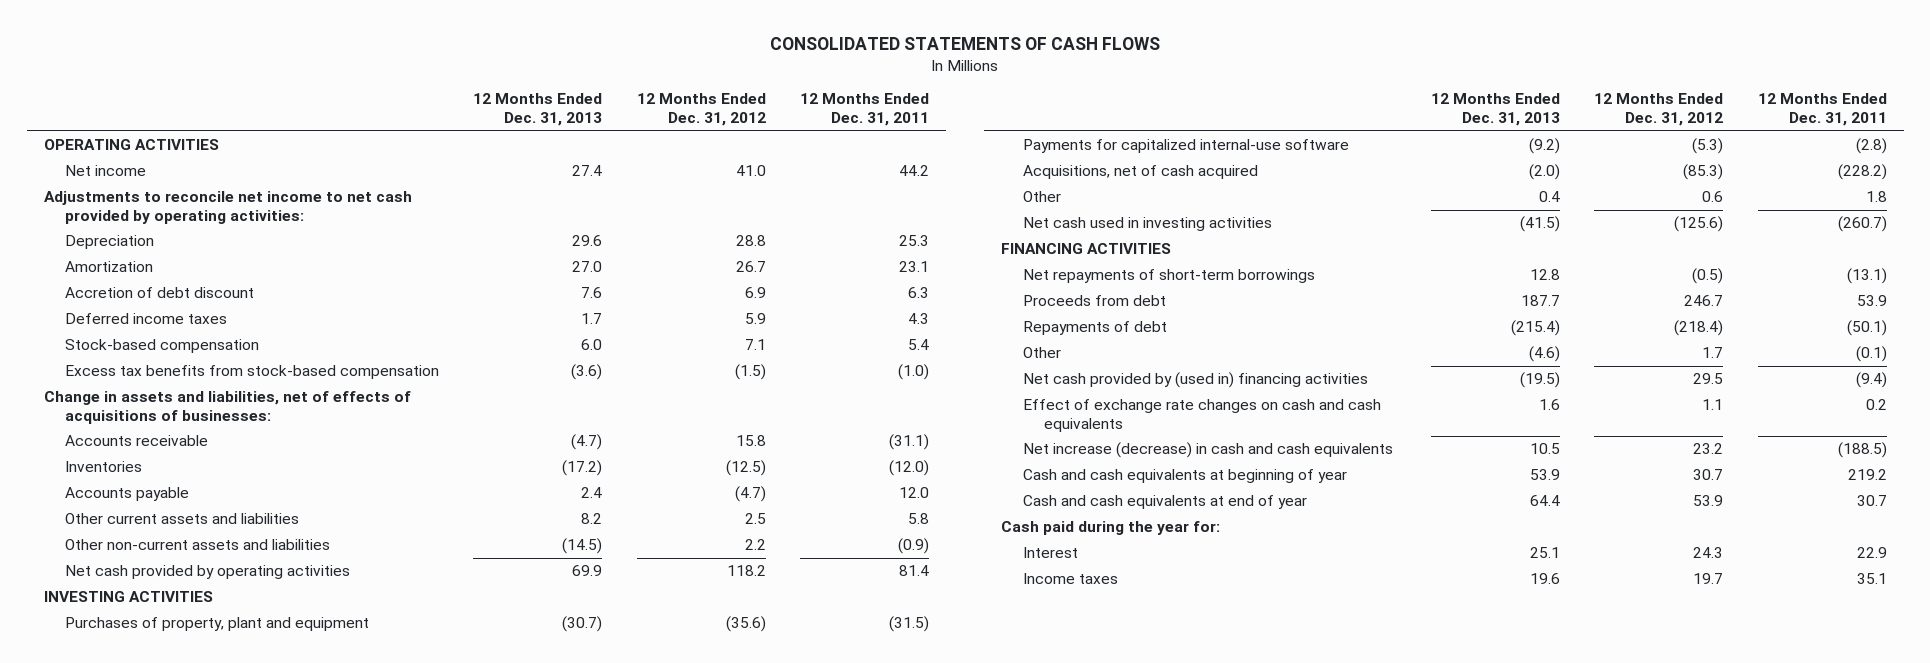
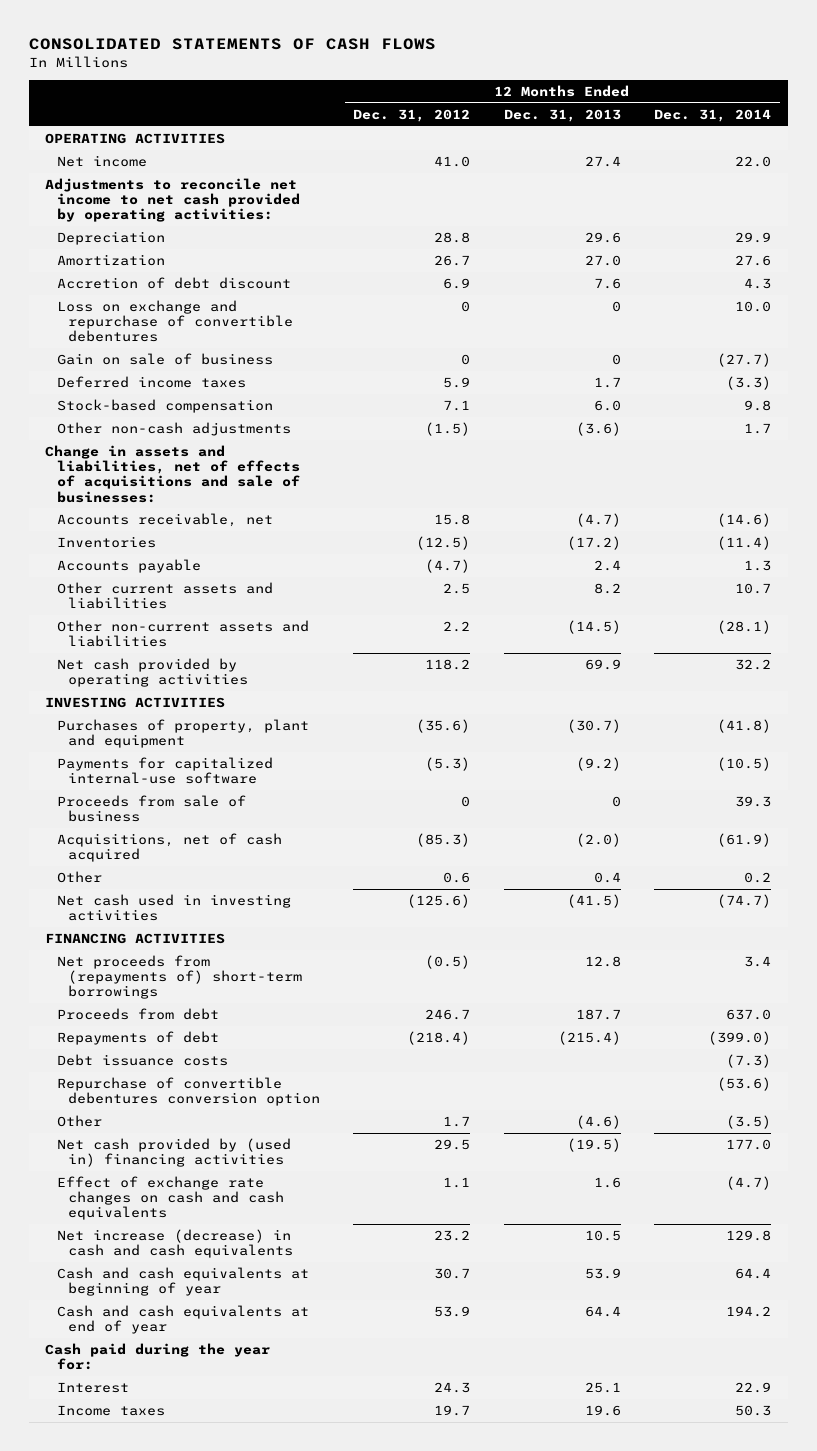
[799,93,929,127] 12 Months Ended Dec. 31, 2011 -> none
none -> [654,108,772,122] Dec. 31, 2014
none -> [56,300,294,343] Loss on exchange and repurchase of convertible debentures
none -> [56,353,273,366] Gain on sale of business
[65,365,440,380] Excess tax benefits from stock-based compensation -> [56,422,291,437] Other non-cash adjustments
[43,391,411,424] Change in assets and liabilities, net of effects of acquisitions of businesses: -> [45,445,300,503] Change in assets and liabilities, net of effects of acquisitions and sale of businesses:
[65,435,209,447] Accounts receivable -> [56,513,273,528] Accounts receivable, net
none -> [56,795,246,823] Proceeds from sale of business
[1022,269,1315,284] Net repayments of short-term borrowings -> [56,955,303,1000] Net proceeds from (repayments of) short-term borrowings
none -> [56,1054,228,1067] Debt issuance costs
none -> [56,1077,321,1107] Repurchase of convertible debentures conversion option

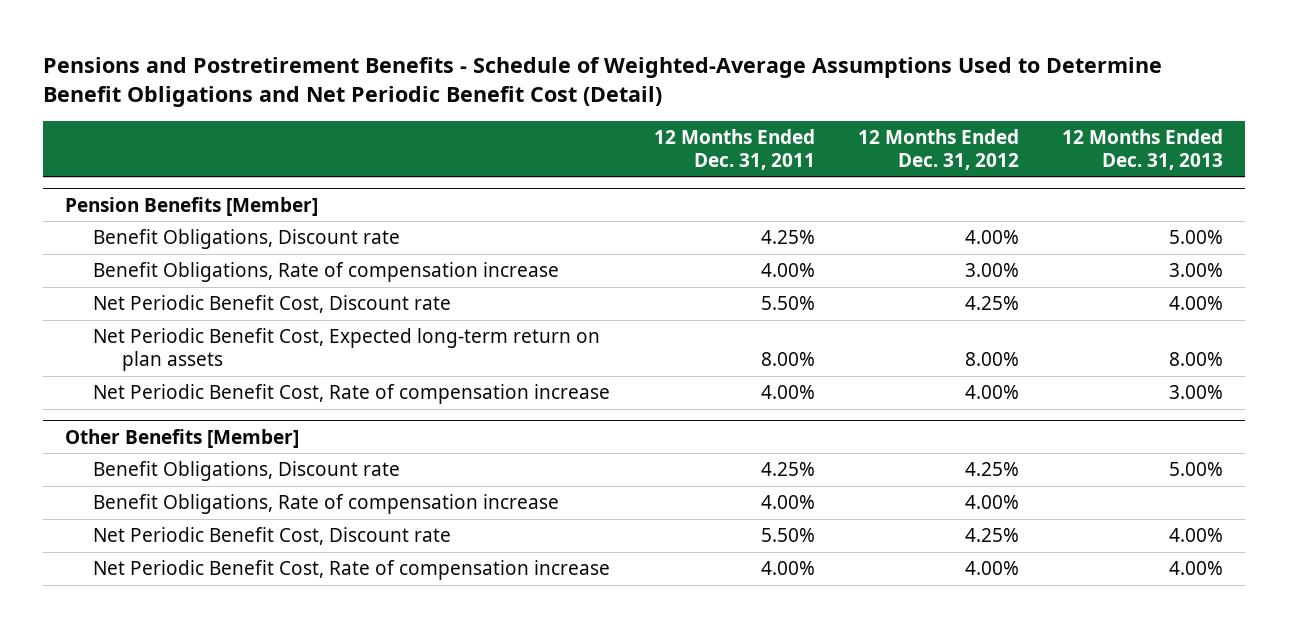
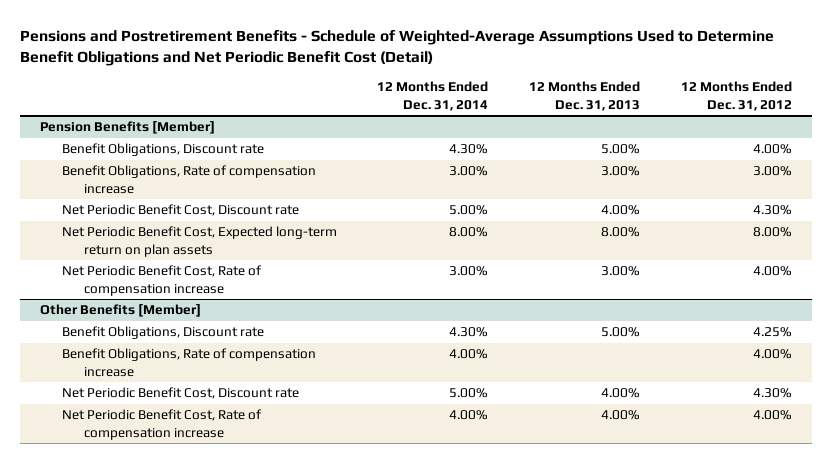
[653,128,815,170] 12 Months Ended Dec. 31, 2011 -> none
none -> [377,81,489,111] 12 Months Ended Dec. 31, 2014
[965,296,1020,311] 4.25% -> [752,205,792,216] 4.30%
[965,528,1020,543] 4.25% -> [752,388,792,399] 4.30%

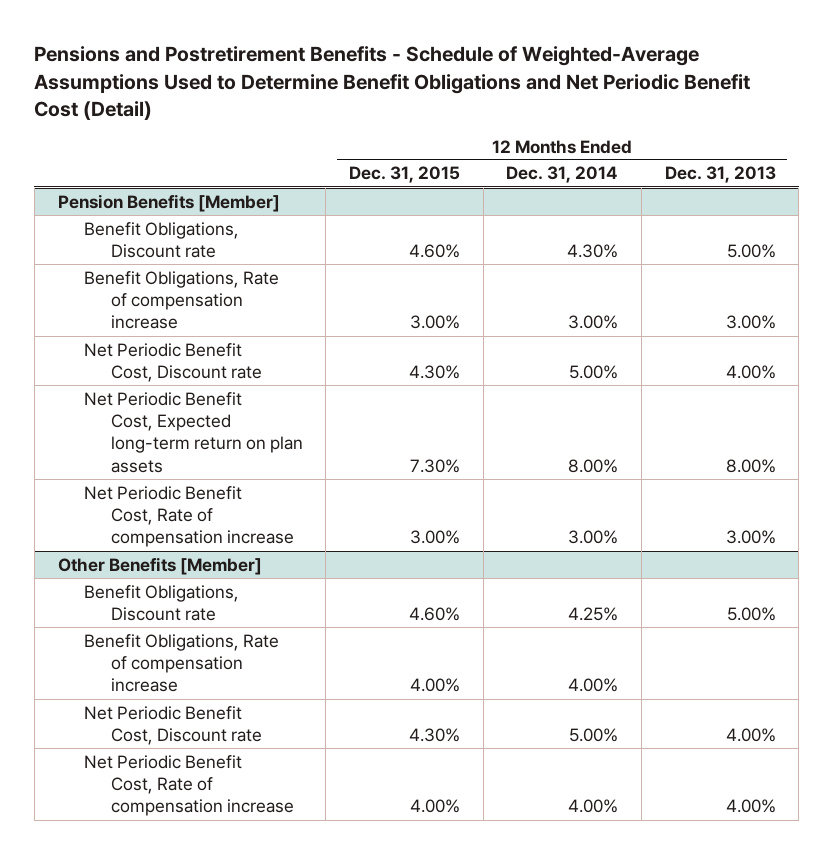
[680,81,792,111] 12 Months Ended Dec. 31, 2012 -> none
none -> [349,166,461,184] Dec. 31, 2015
[449,327,489,338] 4.30% -> [568,606,619,621] 4.25%

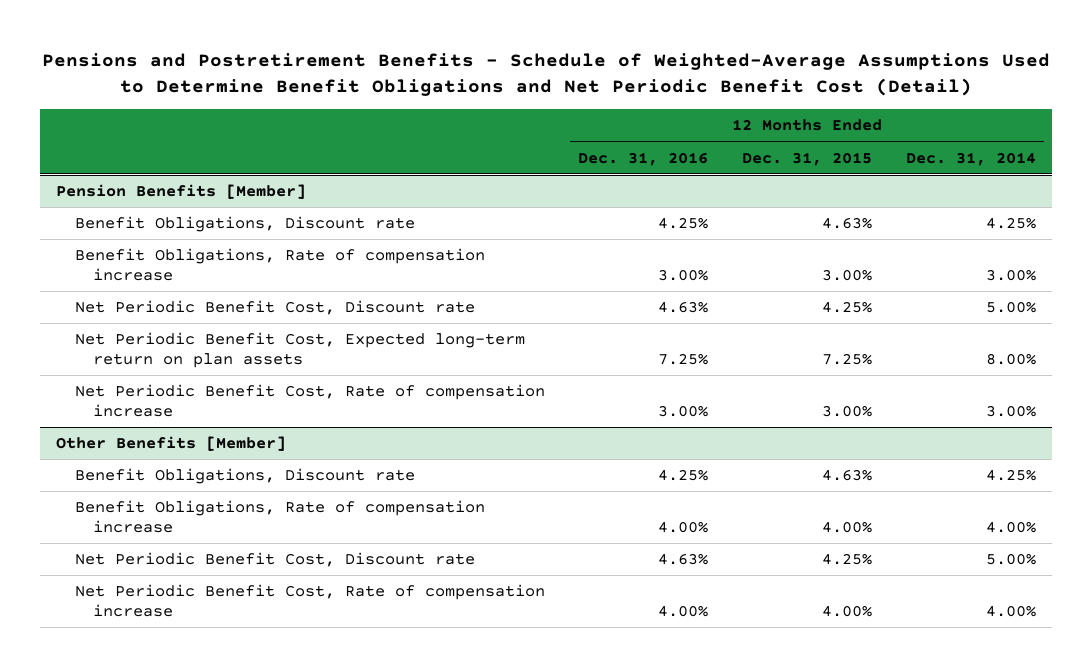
[664,166,776,184] Dec. 31, 2013 -> none
none -> [578,151,709,166] Dec. 31, 2016
[409,243,461,258] 4.60% -> [821,217,872,230] 4.63%
[567,243,619,258] 4.30% -> [985,217,1036,230] 4.25%
[409,364,461,379] 4.30% -> [821,301,872,314] 4.25%
[410,458,461,473] 7.30% -> [821,352,872,365] 7.25%
[409,606,461,621] 4.60% -> [821,469,872,482] 4.63%
[409,727,461,742] 4.30% -> [821,553,872,566] 4.25%

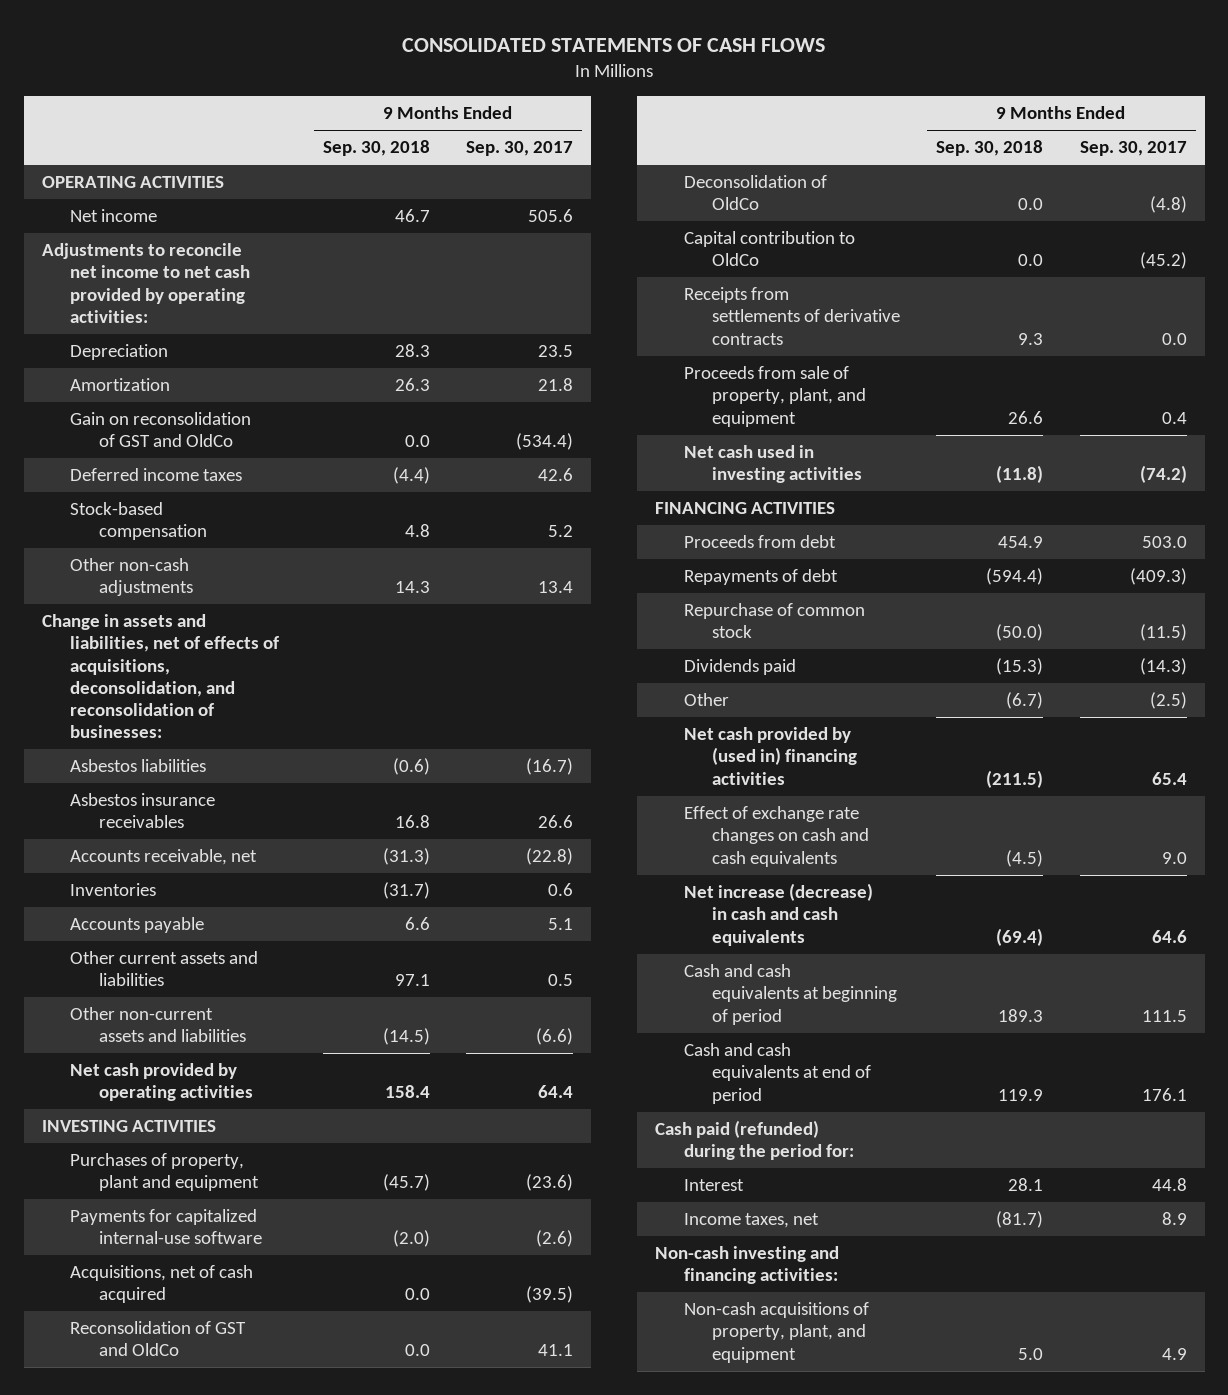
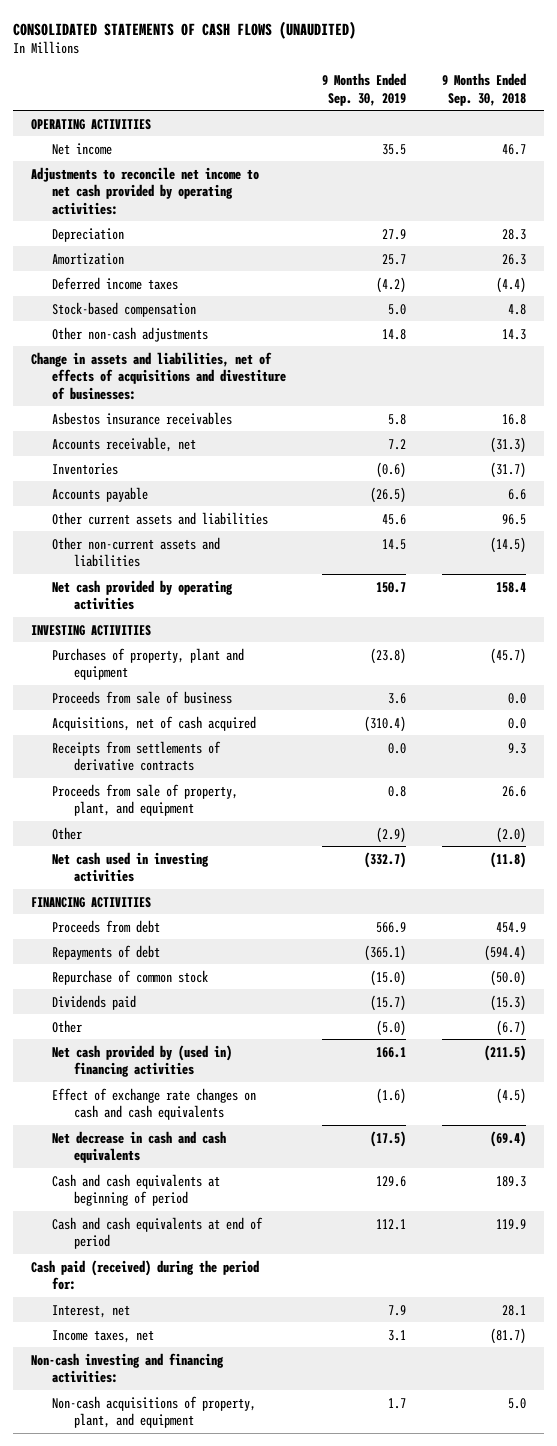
[402,38,826,53] CONSOLIDATED STATEMENTS OF CASH FLOWS -> [13,20,357,39] CONSOLIDATED STATEMENTS OF CASH FLOWS (UNAUDITED)
[465,141,573,157] Sep. 30, 2017 -> none
none -> [322,73,407,106] 9 Months Ended Sep. 30, 2019
[70,412,252,448] Gain on reconsolidation of GST and OldCo -> none
[70,759,207,773] Asbestos liabilities -> none
[41,614,280,739] Change in assets and liabilities, net of effects of acquisitions, deconsolidation, and reconsolidation of businesses: -> [30,351,287,400] Change in assets and liabilities, net of effects of acquisitions and divestiture of businesses:
[394,974,430,987] 97.1 -> [501,513,526,525] 96.5
[70,1209,262,1245] Payments for capitalized internal-use software -> none
none -> [52,690,233,704] Proceeds from sale of business
[70,1321,247,1357] Reconsolidation of GST and OldCo -> none
[683,175,827,211] Deconsolidation of OldCo -> none
[683,231,855,267] Capital contribution to OldCo -> none
none -> [52,826,83,840] Other
[683,883,873,946] Net increase (decrease) in cash and cash equivalents -> [52,1130,227,1164] Net decrease in cash and cash equivalents
[655,1120,854,1161] Cash paid (refunded) during the period for: -> [30,1259,259,1291] Cash paid (received) during the period for:
[683,1179,744,1192] Interest -> [52,1304,131,1318] Interest, net

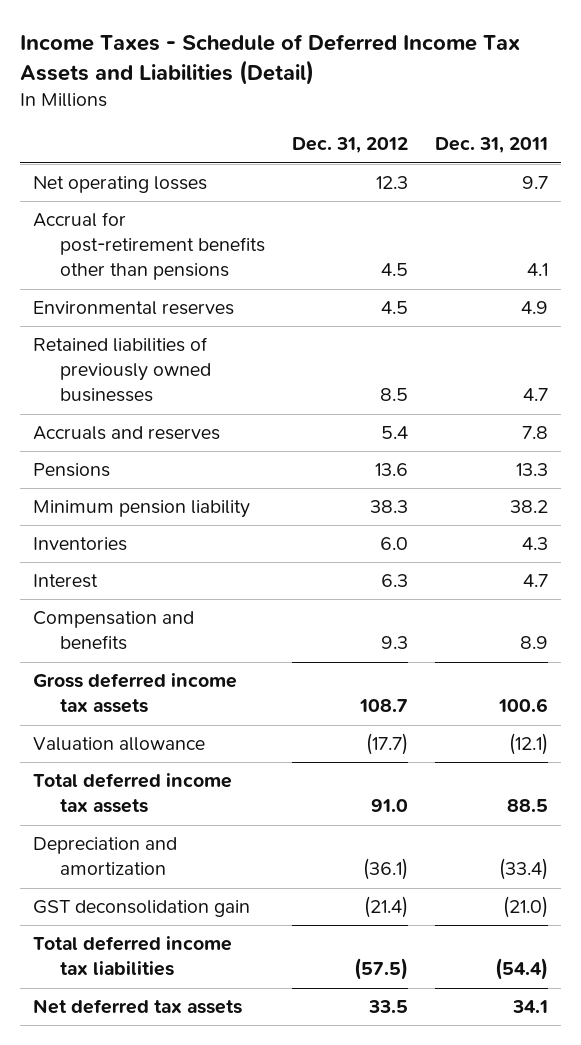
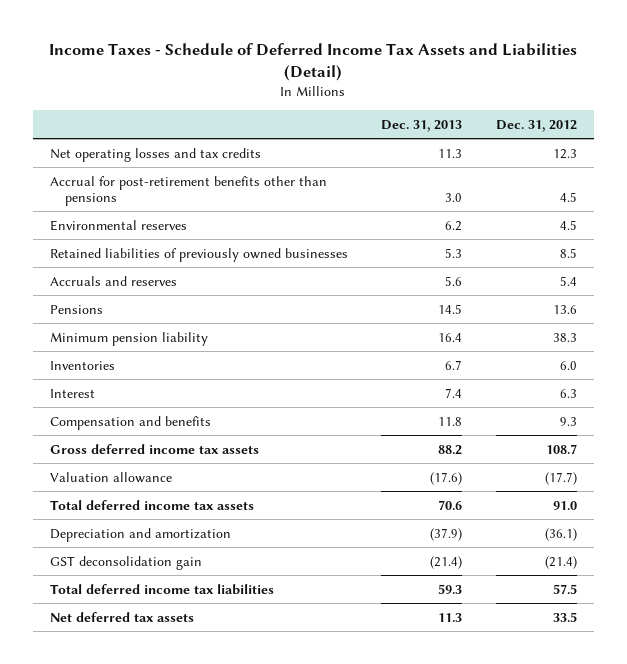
[434,137,548,154] Dec. 31, 2011 -> none
none -> [381,119,463,132] Dec. 31, 2013
[33,176,208,194] Net operating losses -> [49,147,261,162] Net operating losses and tax credits
[354,958,409,981] (57.5) -> [552,583,577,594] 57.5

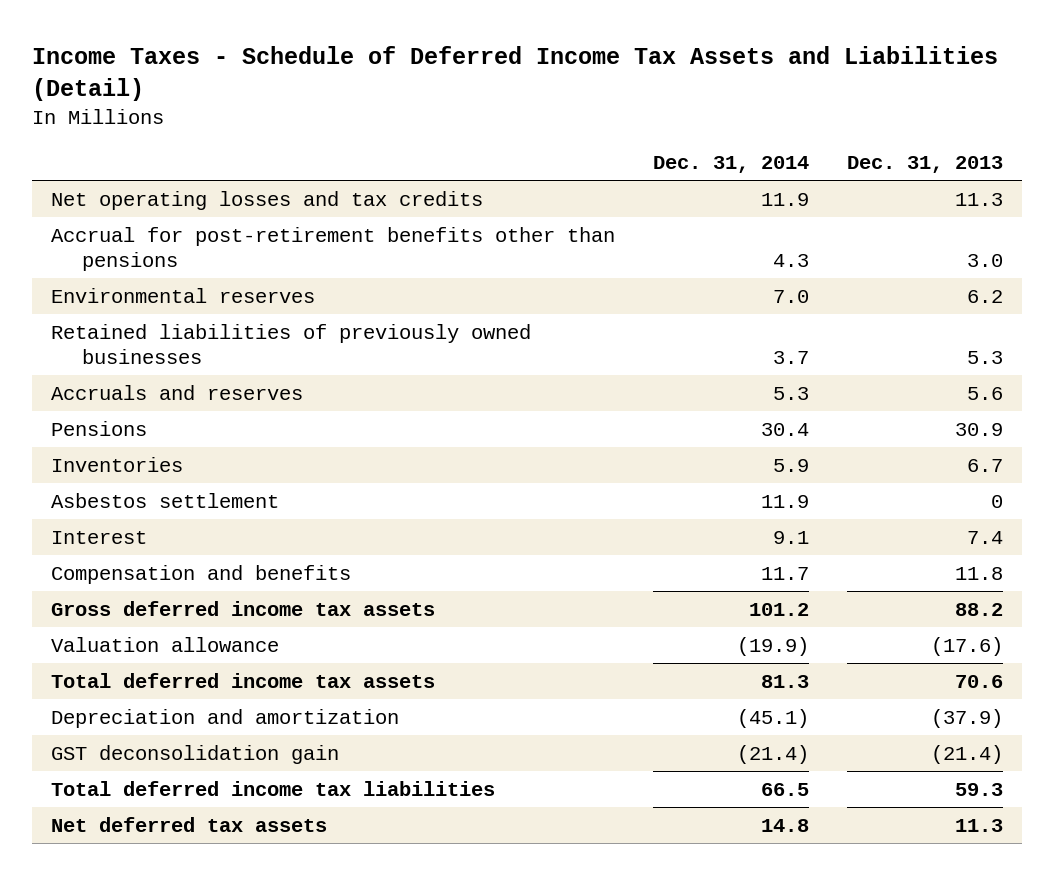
[495,119,577,132] Dec. 31, 2012 -> none
none -> [653,155,810,173] Dec. 31, 2014
[49,331,208,346] Minimum pension liability -> none
[438,303,463,314] 14.5 -> [955,422,1004,436] 30.9
none -> [51,492,280,508] Asbestos settlement

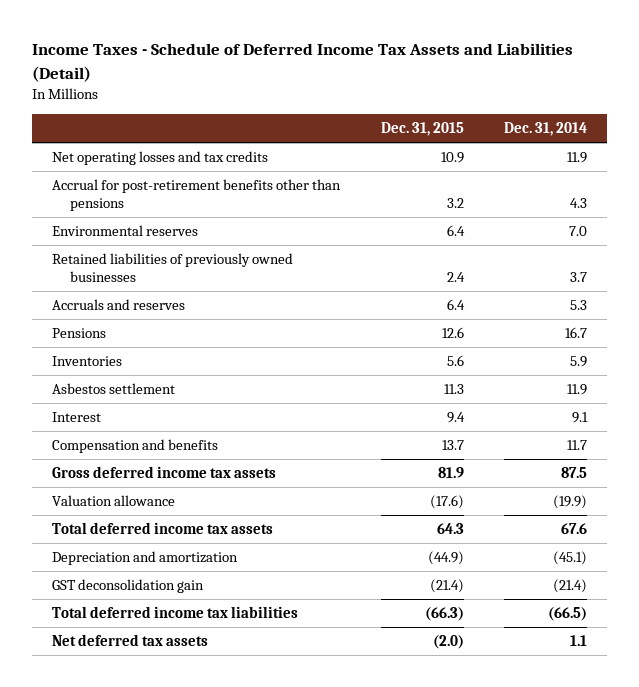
[847,155,1004,173] Dec. 31, 2013 -> none
none -> [380,121,464,136] Dec. 31, 2015
[761,422,810,436] 30.4 -> [564,327,587,339] 16.7
[749,602,810,616] 101.2 -> [560,467,587,479] 87.5
[761,674,810,688] 81.3 -> [560,523,587,535] 67.6
[761,782,810,796] 66.5 -> [547,607,587,622] (66.5)
[761,818,810,832] 14.8 -> [569,635,587,647] 1.1

